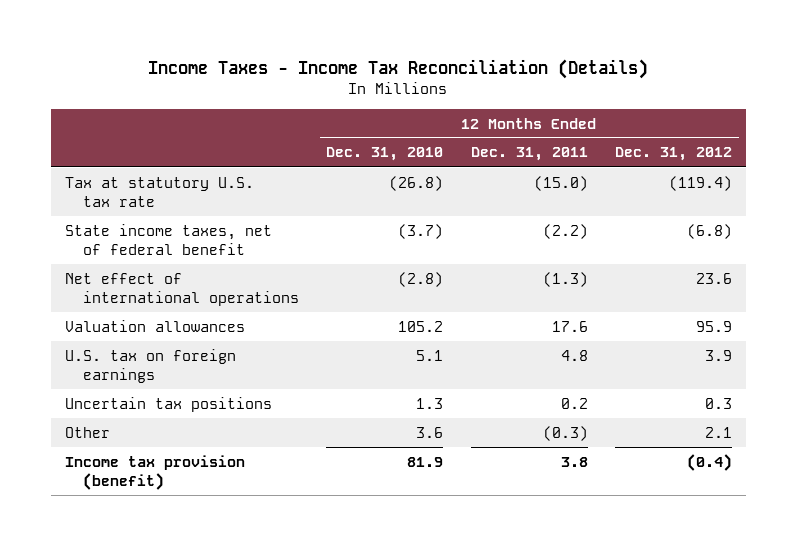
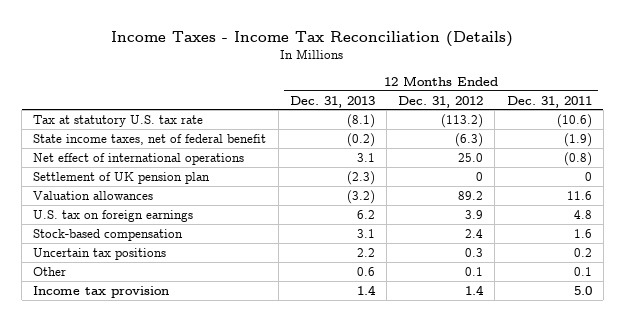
[326,147,444,162] Dec. 31, 2010 -> none
none -> [289,95,375,108] Dec. 31, 2013
[533,175,588,191] (15.0) -> [556,113,592,128] (10.6)
[669,175,733,191] (119.4) -> [441,113,484,128] (113.2)
[542,223,588,239] (2.2) -> [563,132,592,147] (1.9)
[687,223,733,239] (6.8) -> [455,132,484,147] (6.3)
[542,271,588,287] (1.3) -> [563,151,592,166] (0.8)
[696,272,733,284] 23.6 -> [458,152,484,162] 25.0
none -> [33,171,211,184] Settlement of UK pension plan
[551,320,588,332] 17.6 -> [566,190,592,200] 11.6
[696,320,733,332] 95.9 -> [458,190,484,200] 89.2
none -> [33,228,184,241] Stock-based compensation
[542,425,588,441] (0.3) -> [573,266,592,276] 0.1
[705,426,733,438] 2.1 -> [465,266,484,276] 0.1
[64,454,245,490] Income tax provision (benefit) -> [33,285,170,298] Income tax provision
[560,456,588,467] 3.8 -> [573,285,592,295] 5.0
[687,453,733,471] (0.4) -> [465,284,485,295] 1.4

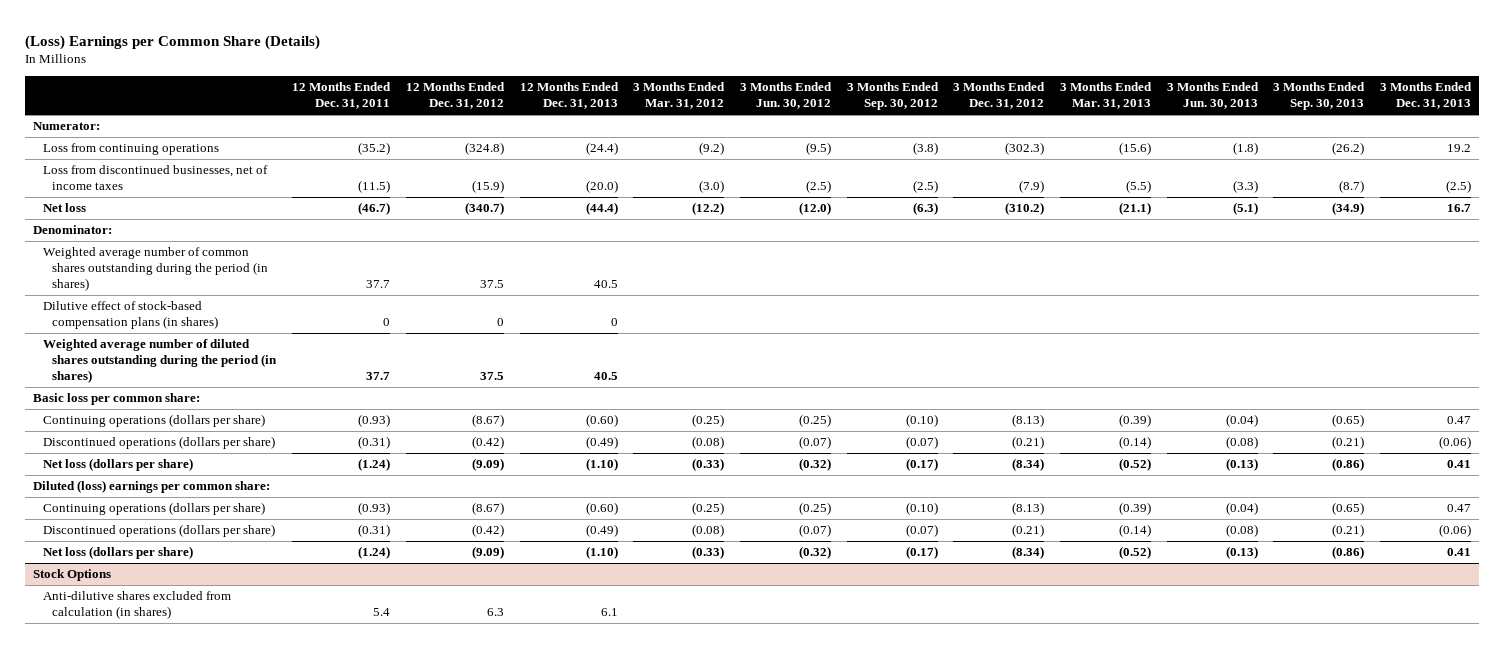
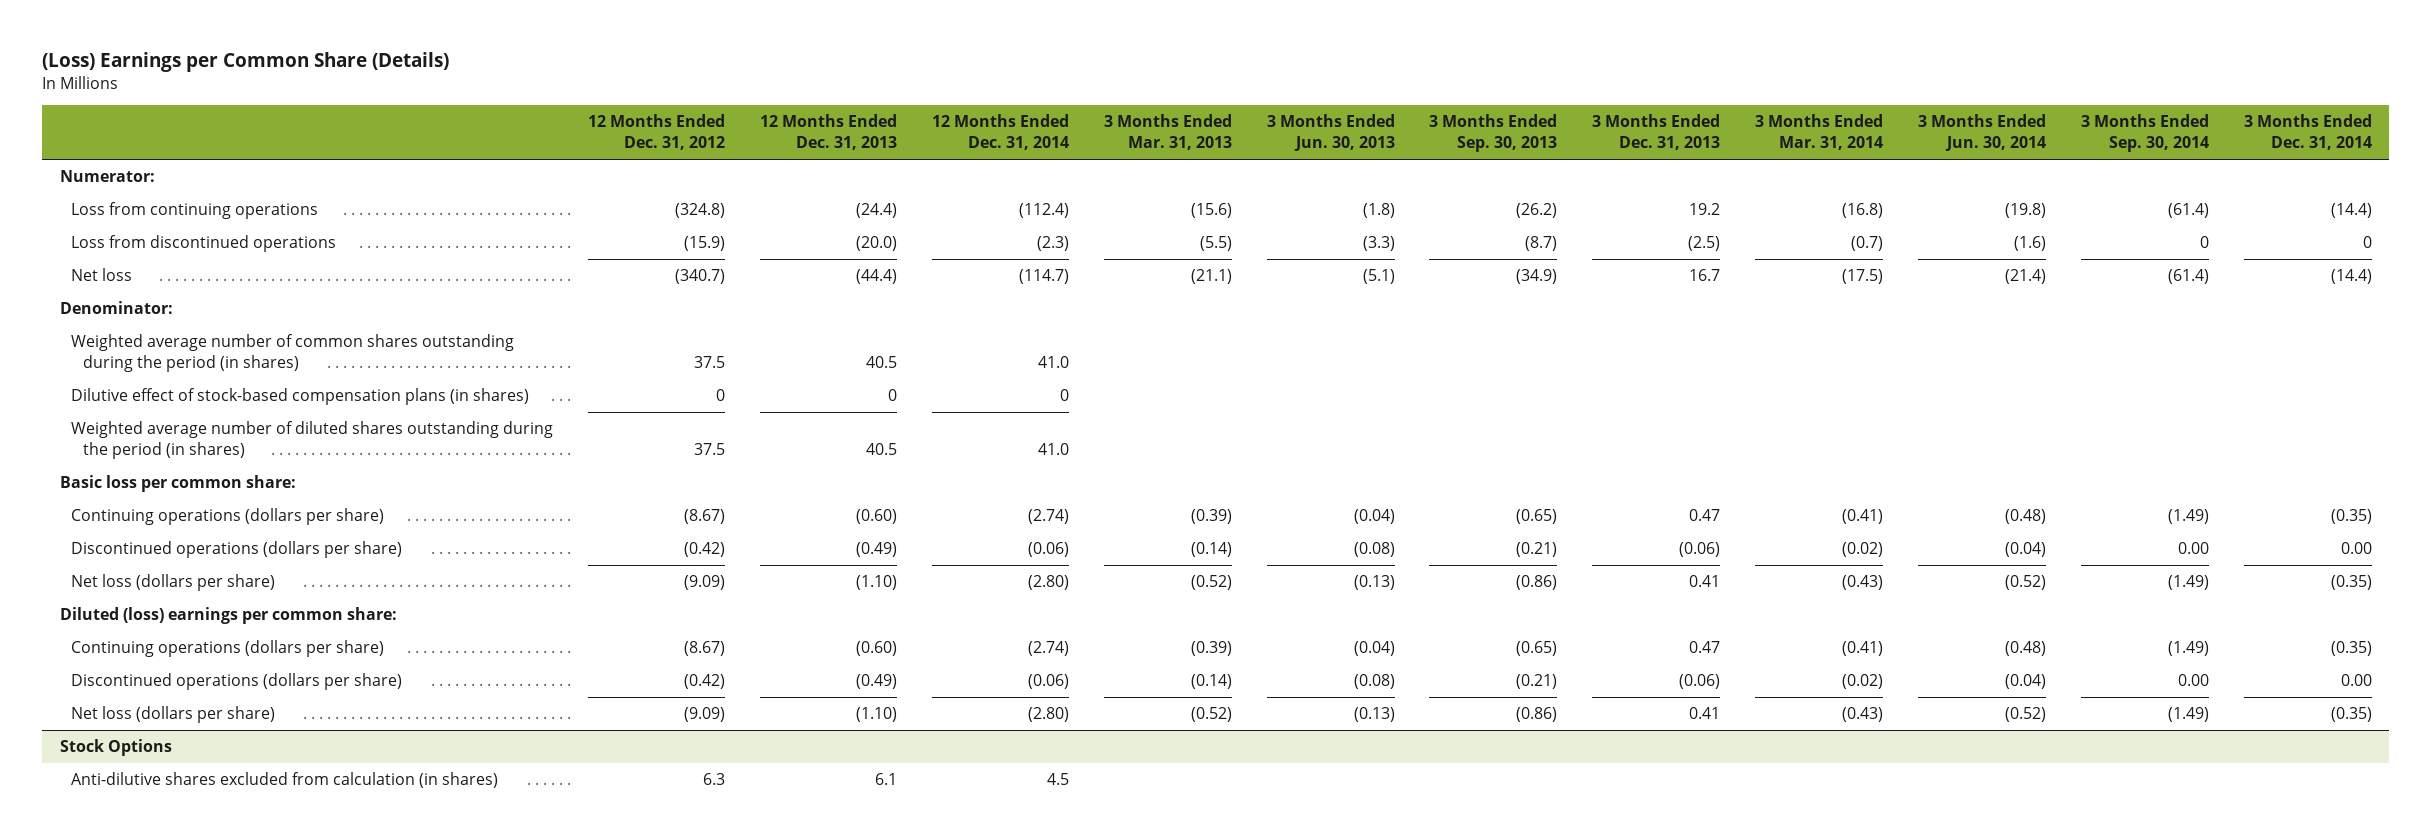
[292,82,392,110] 12 Months Ended Dec. 31, 2011 -> none
[633,82,726,110] 3 Months Ended Mar. 31, 2012 -> none
[739,82,832,110] 3 Months Ended Jun. 30, 2012 -> none
[846,82,939,111] 3 Months Ended Sep. 30, 2012 -> none
[953,82,1046,110] 3 Months Ended Dec. 31, 2012 -> none
none -> [931,114,1069,151] 12 Months Ended Dec. 31, 2014
none -> [1755,114,1884,151] 3 Months Ended Mar. 31, 2014
none -> [1918,114,2047,152] 3 Months Ended Jun. 30, 2014
none -> [2081,114,2210,153] 3 Months Ended Sep. 30, 2014
none -> [2243,114,2372,151] 3 Months Ended Dec. 31, 2014
[42,165,268,191] Loss from discontinued businesses, net of income taxes -> [71,235,337,253] Loss from discontinued operations

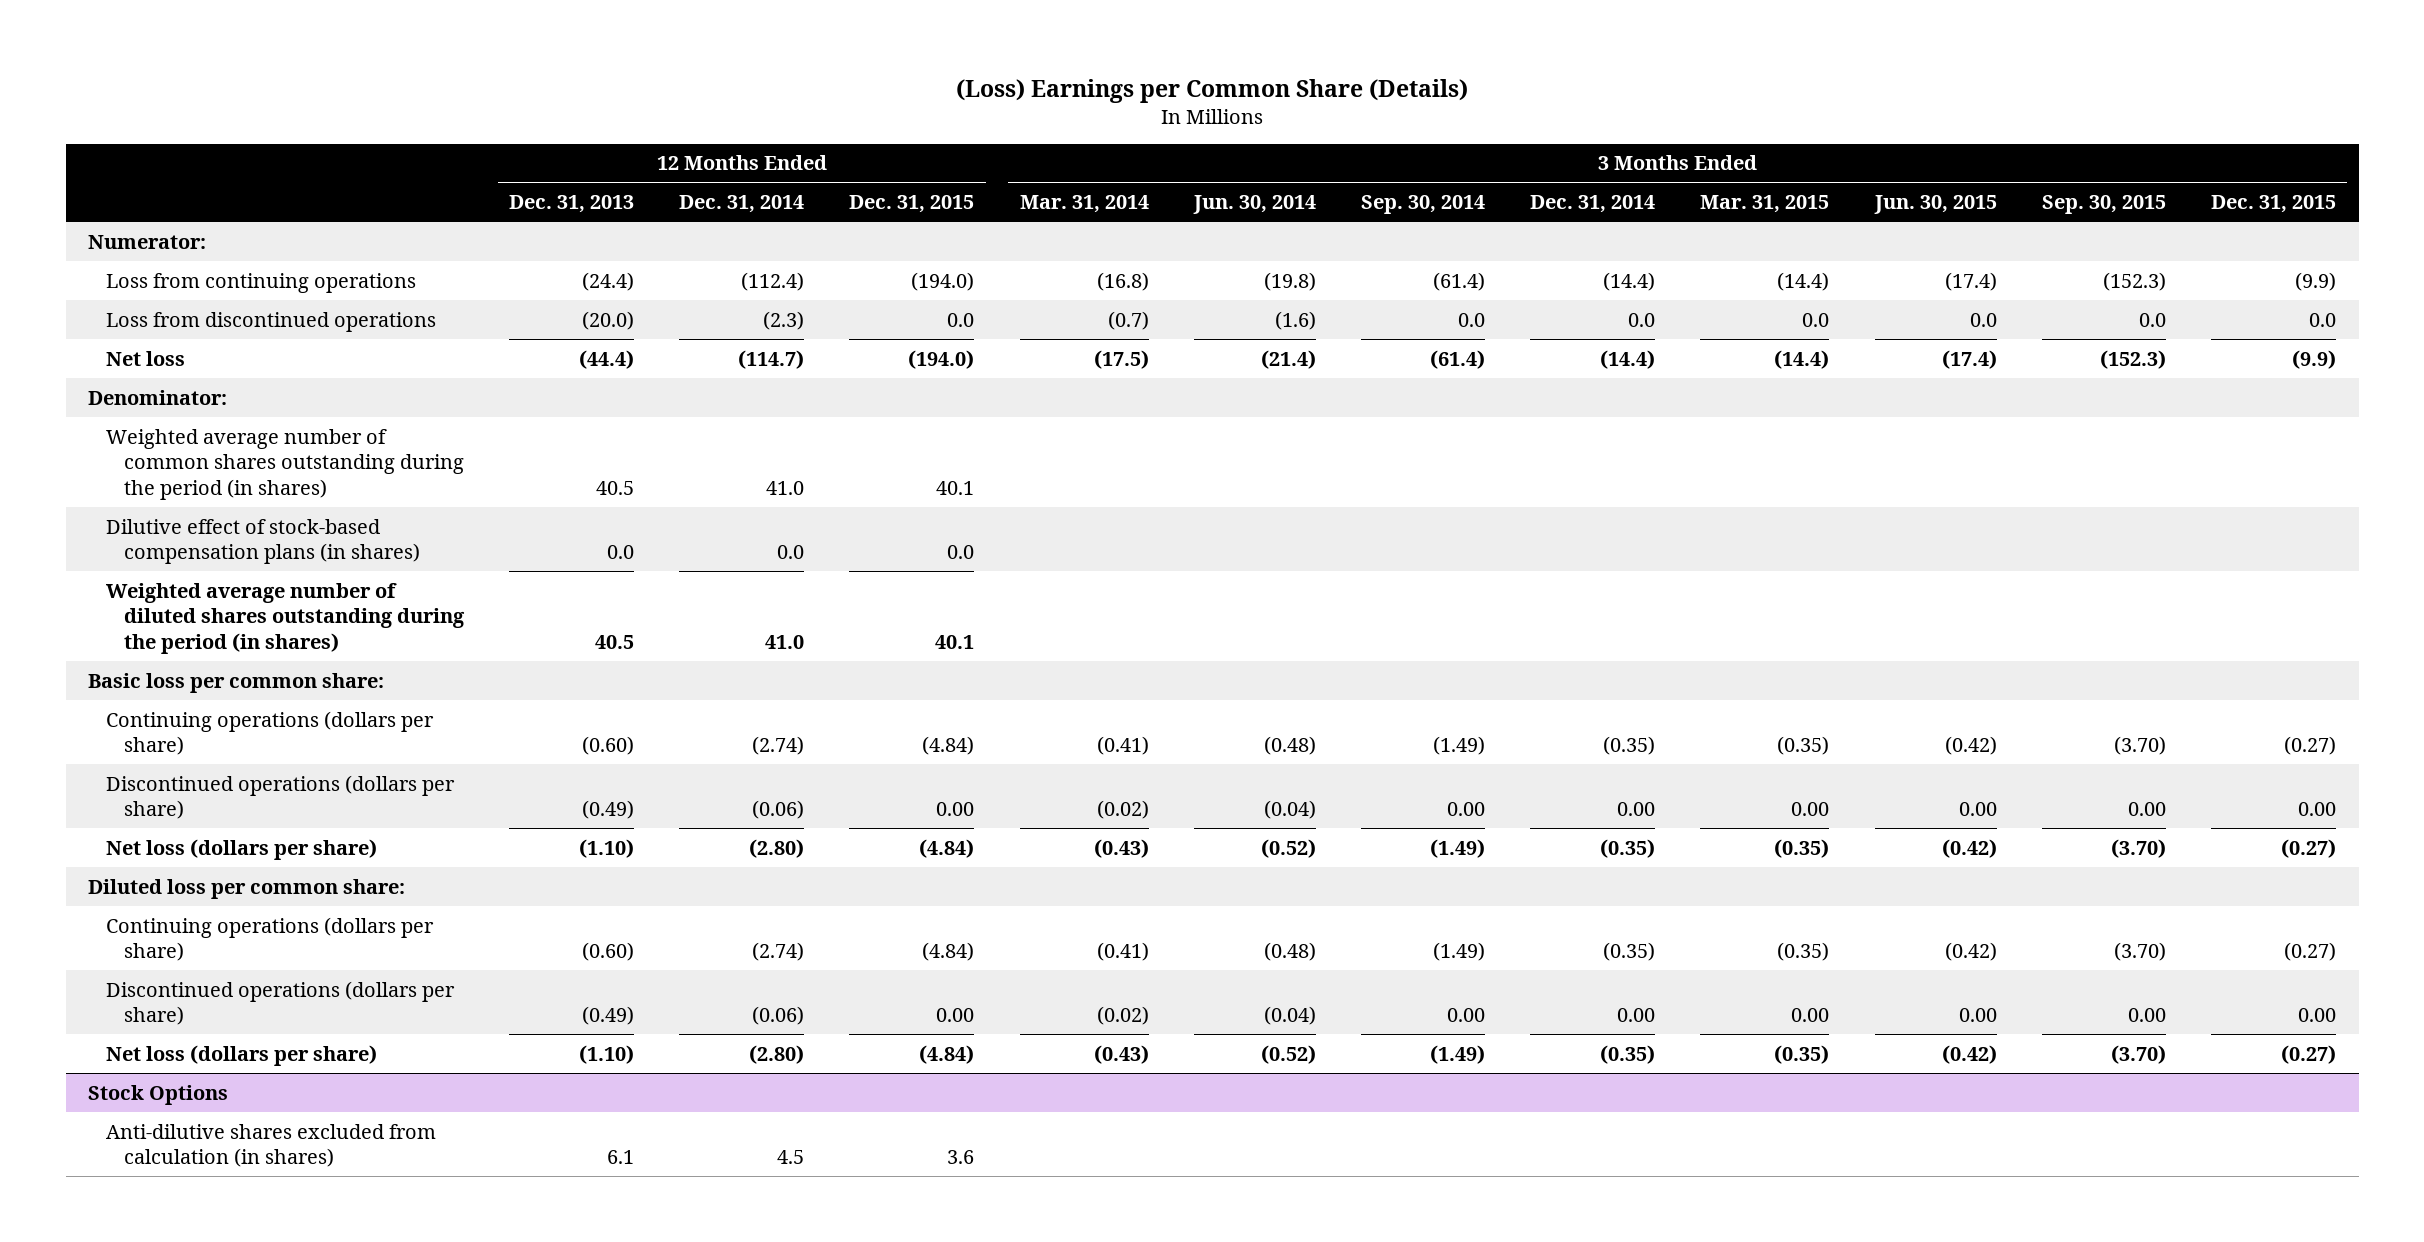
[588,114,726,151] 12 Months Ended Dec. 31, 2012 -> none
[1103,114,1232,151] 3 Months Ended Mar. 31, 2013 -> none
[1266,114,1395,152] 3 Months Ended Jun. 30, 2013 -> none
[1429,114,1558,153] 3 Months Ended Sep. 30, 2013 -> none
[1592,114,1721,151] 3 Months Ended Dec. 31, 2013 -> none
none -> [849,195,975,214] Dec. 31, 2015
none -> [1700,195,1830,214] Mar. 31, 2015
none -> [1873,195,1997,215] Jun. 30, 2015
none -> [2041,195,2166,215] Sep. 30, 2015
none -> [2210,195,2336,214] Dec. 31, 2015
[2200,236,2210,249] 0 -> [1457,312,1485,327] 0.0
[2362,236,2372,249] 0 -> [1628,312,1656,327] 0.0
[887,389,897,402] 0 -> [607,545,635,560] 0.0
[1059,389,1069,402] 0 -> [777,545,805,560] 0.0
[59,607,397,625] Diluted (loss) earnings per common share: -> [88,878,406,899] Diluted loss per common share:

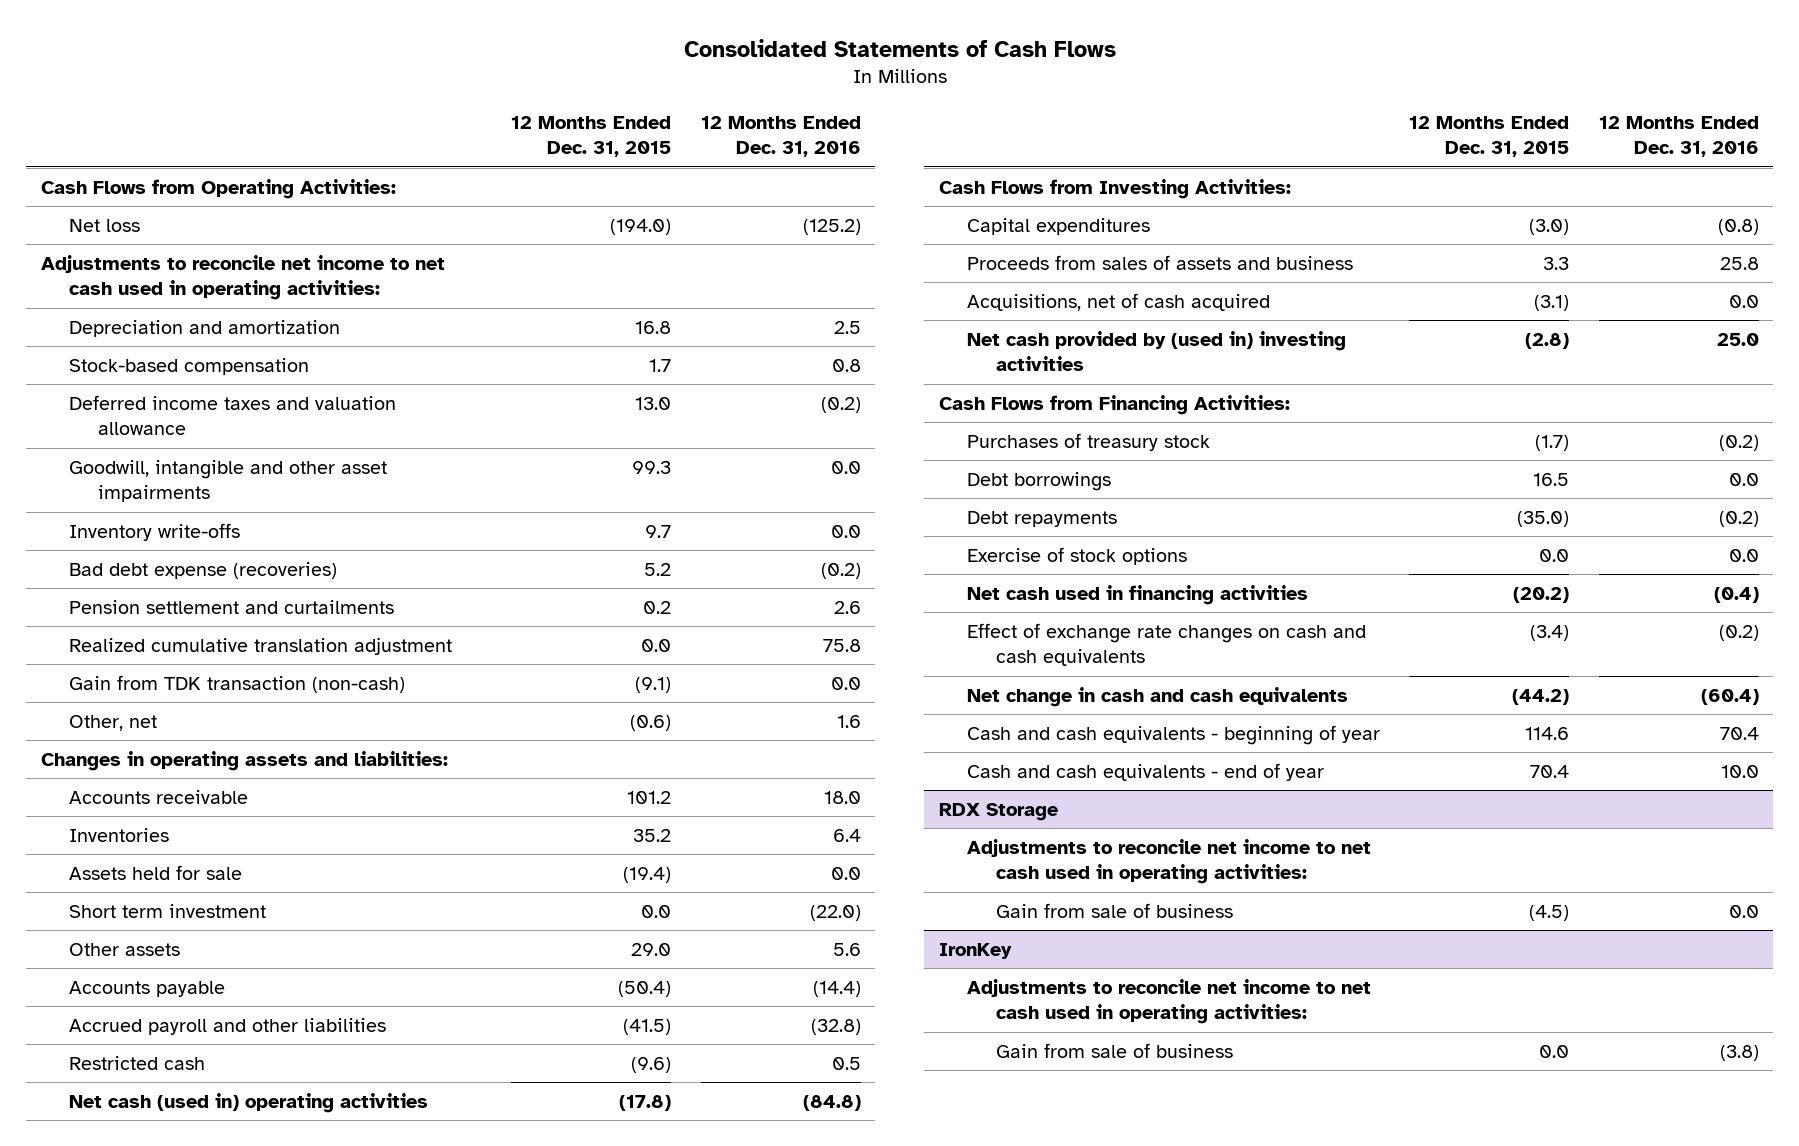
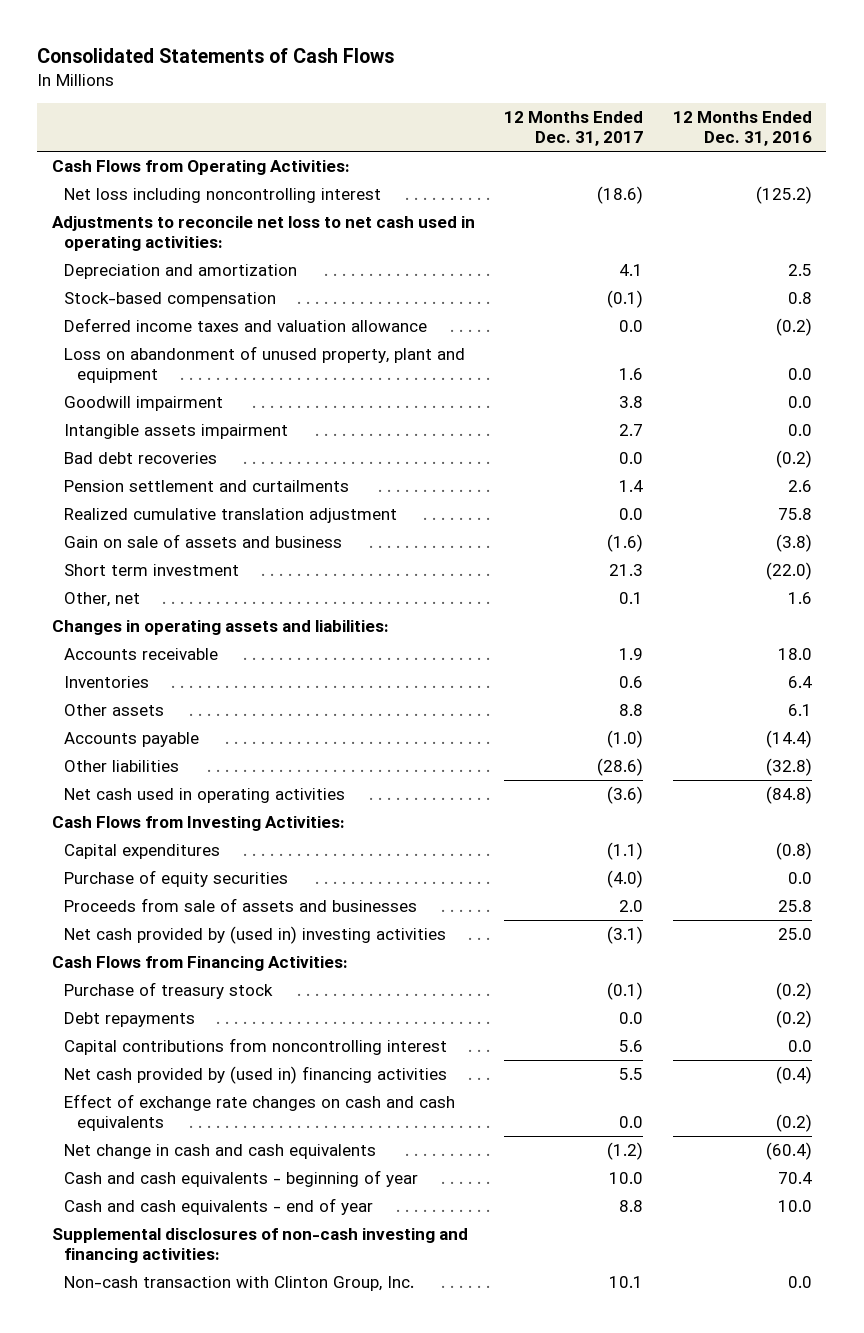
[511,115,672,158] 12 Months Ended Dec. 31, 2015 -> none
none -> [504,111,644,146] 12 Months Ended Dec. 31, 2017
[69,218,141,232] Net loss -> [64,188,382,204] Net loss including noncontrolling interest
[40,254,445,301] Adjustments to reconcile net income to net cash used in operating activities: -> [51,216,475,251] Adjustments to reconcile net loss to net cash used in operating activities:
[69,522,241,541] Inventory write-offs -> none
none -> [64,346,466,383] Loss on abandonment of unused property, plant and equipment
none -> [64,396,224,412] Goodwill impairment
[69,459,388,503] Goodwill, intangible and other asset impairments -> [64,424,289,440] Intangible assets impairment
[69,561,338,579] Bad debt expense (recoveries) -> [64,452,218,465] Bad debt recoveries
[69,674,406,693] Gain from TDK transaction (non-cash) -> none
none -> [64,534,343,549] Gain on sale of assets and business
[69,903,267,918] Short term investment -> [64,564,240,577] Short term investment
[69,864,243,880] Assets held for sale -> none
[832,942,861,956] 5.6 -> [787,704,812,717] 6.1
[69,1055,206,1070] Restricted cash -> none
[69,1017,387,1035] Accrued payroll and other liabilities -> [64,760,180,773] Other liabilities
[69,1092,429,1113] Net cash (used in) operating activities -> [64,788,346,804] Net cash used in operating activities
[967,292,1271,311] Acquisitions, net of cash acquired -> none
none -> [64,870,289,888] Purchase of equity securities
[967,254,1354,270] Proceeds from sales of assets and business -> [64,898,418,913] Proceeds from sale of assets and businesses
[967,471,1112,491] Debt borrowings -> none
[967,432,1211,451] Purchases of treasury stock -> [64,982,274,1000] Purchase of treasury stock
[967,546,1188,565] Exercise of stock options -> none
none -> [64,1038,448,1056] Capital contributions from noncontrolling interest
[967,584,1309,605] Net cash used in financing activities -> [64,1066,448,1085] Net cash provided by (used in) financing activities
[938,802,1058,821] RDX Storage -> none
[967,838,1372,885] Adjustments to reconcile net income to net cash used in operating activities: -> none
[995,902,1233,918] Gain from sale of business -> none
[938,942,1012,959] IronKey -> none
[967,978,1372,1025] Adjustments to reconcile net income to net cash used in operating activities: -> none
[995,1042,1233,1058] Gain from sale of business -> none
none -> [51,1228,468,1263] Supplemental disclosures of non-cash investing and financing activities:
none -> [64,1276,415,1292] Non-cash transaction with Clinton Group, Inc.

